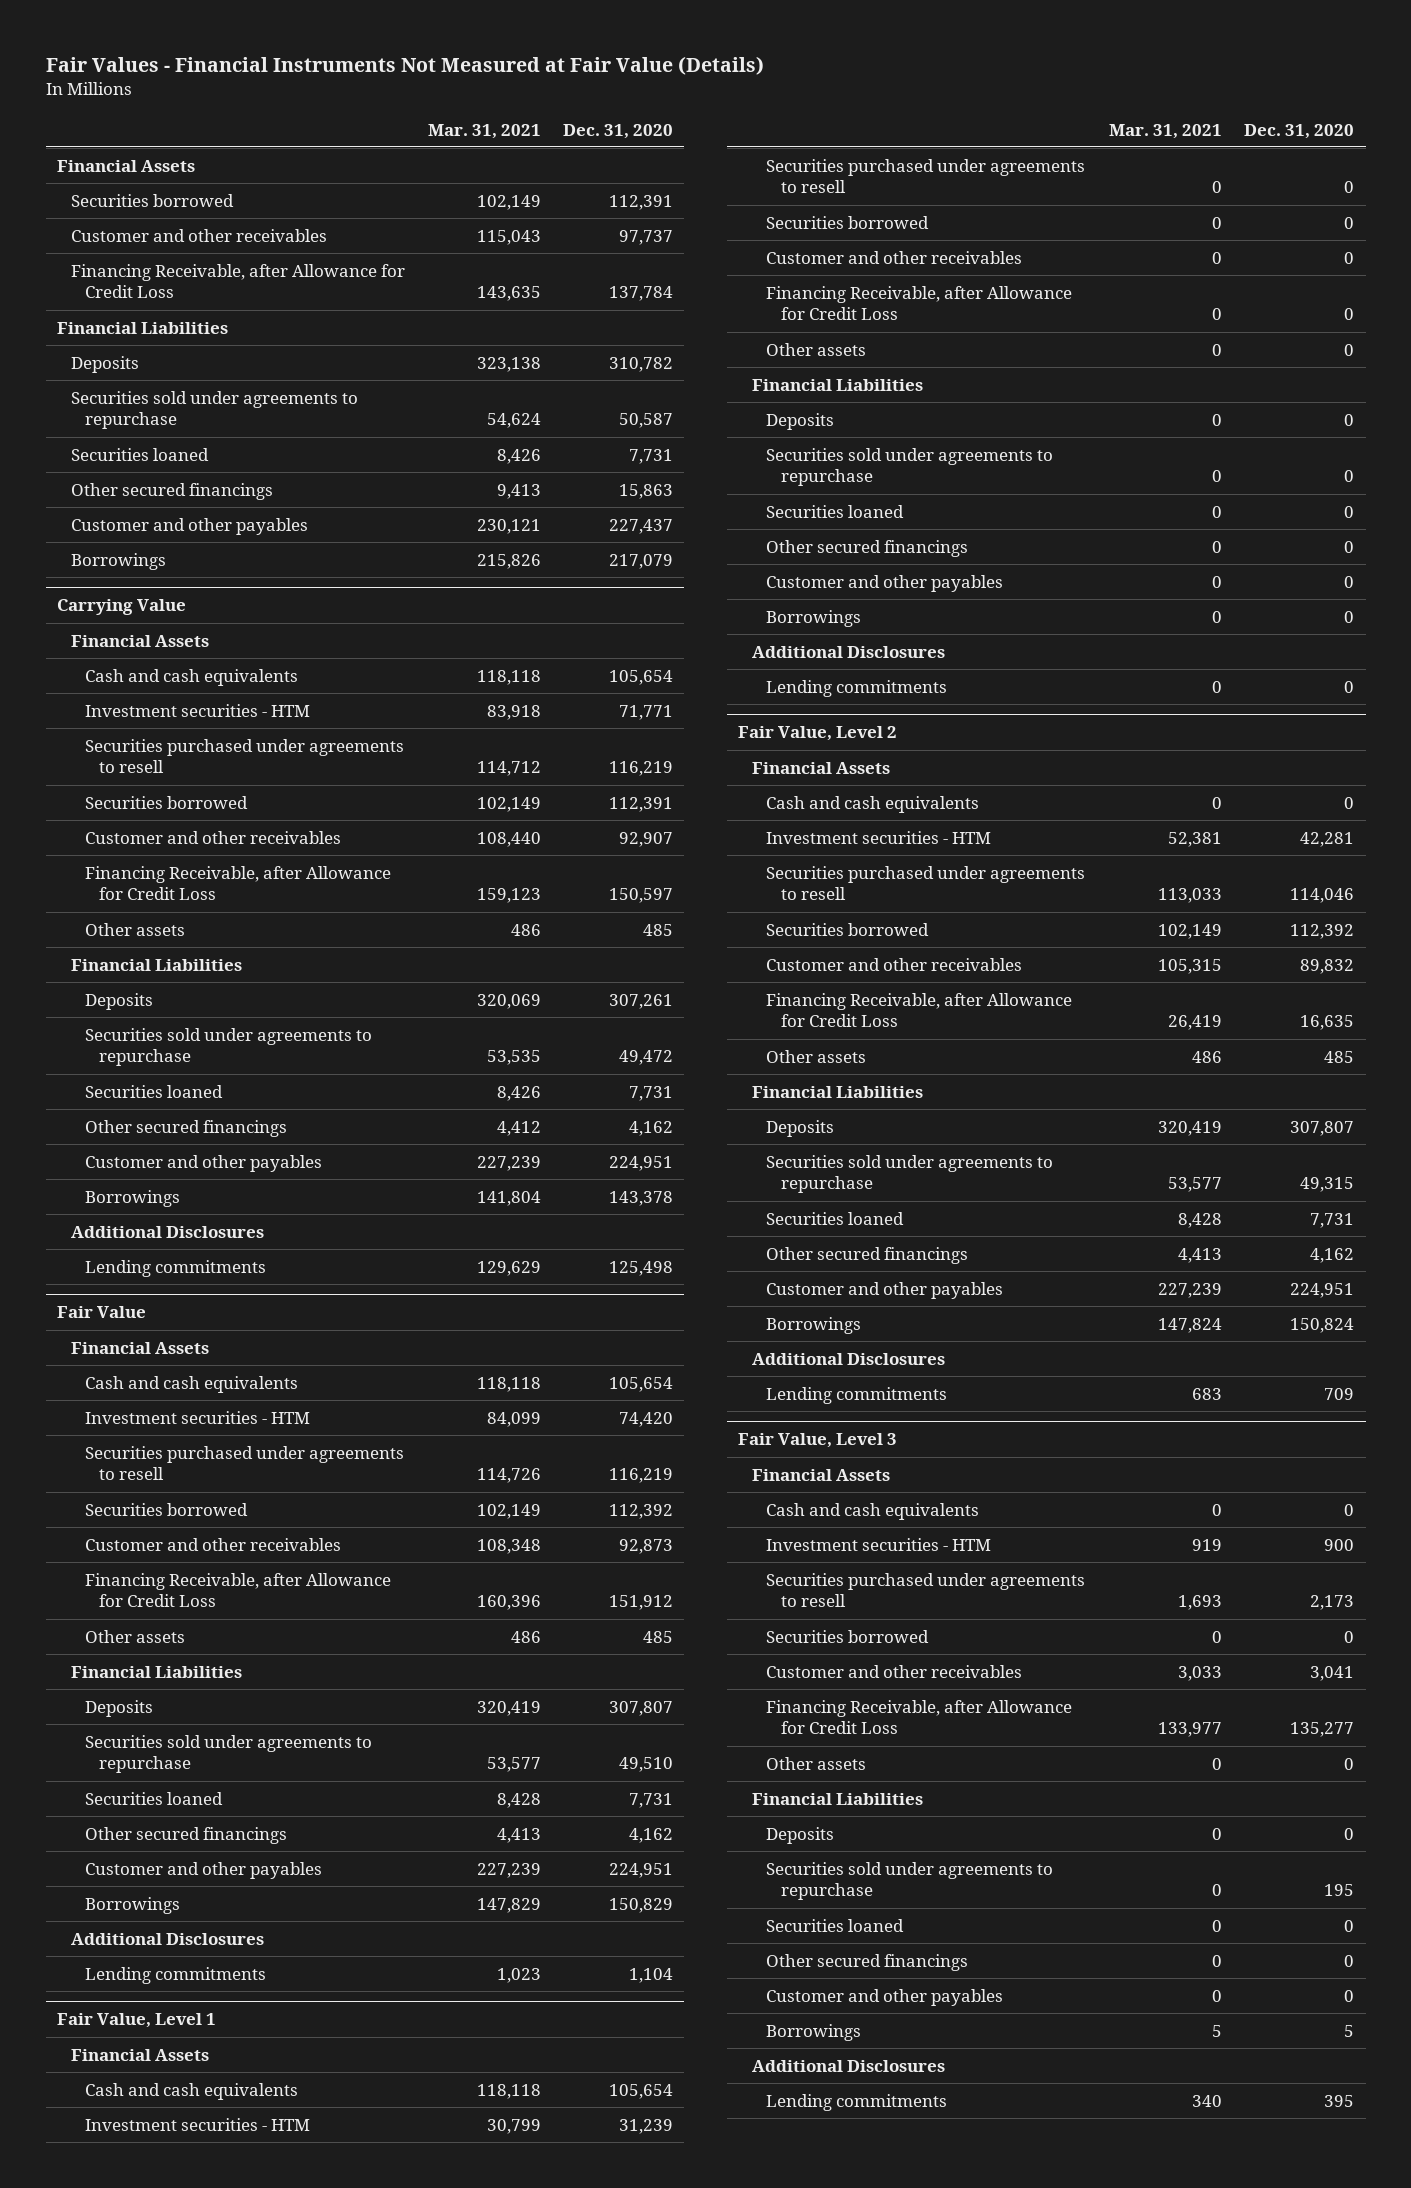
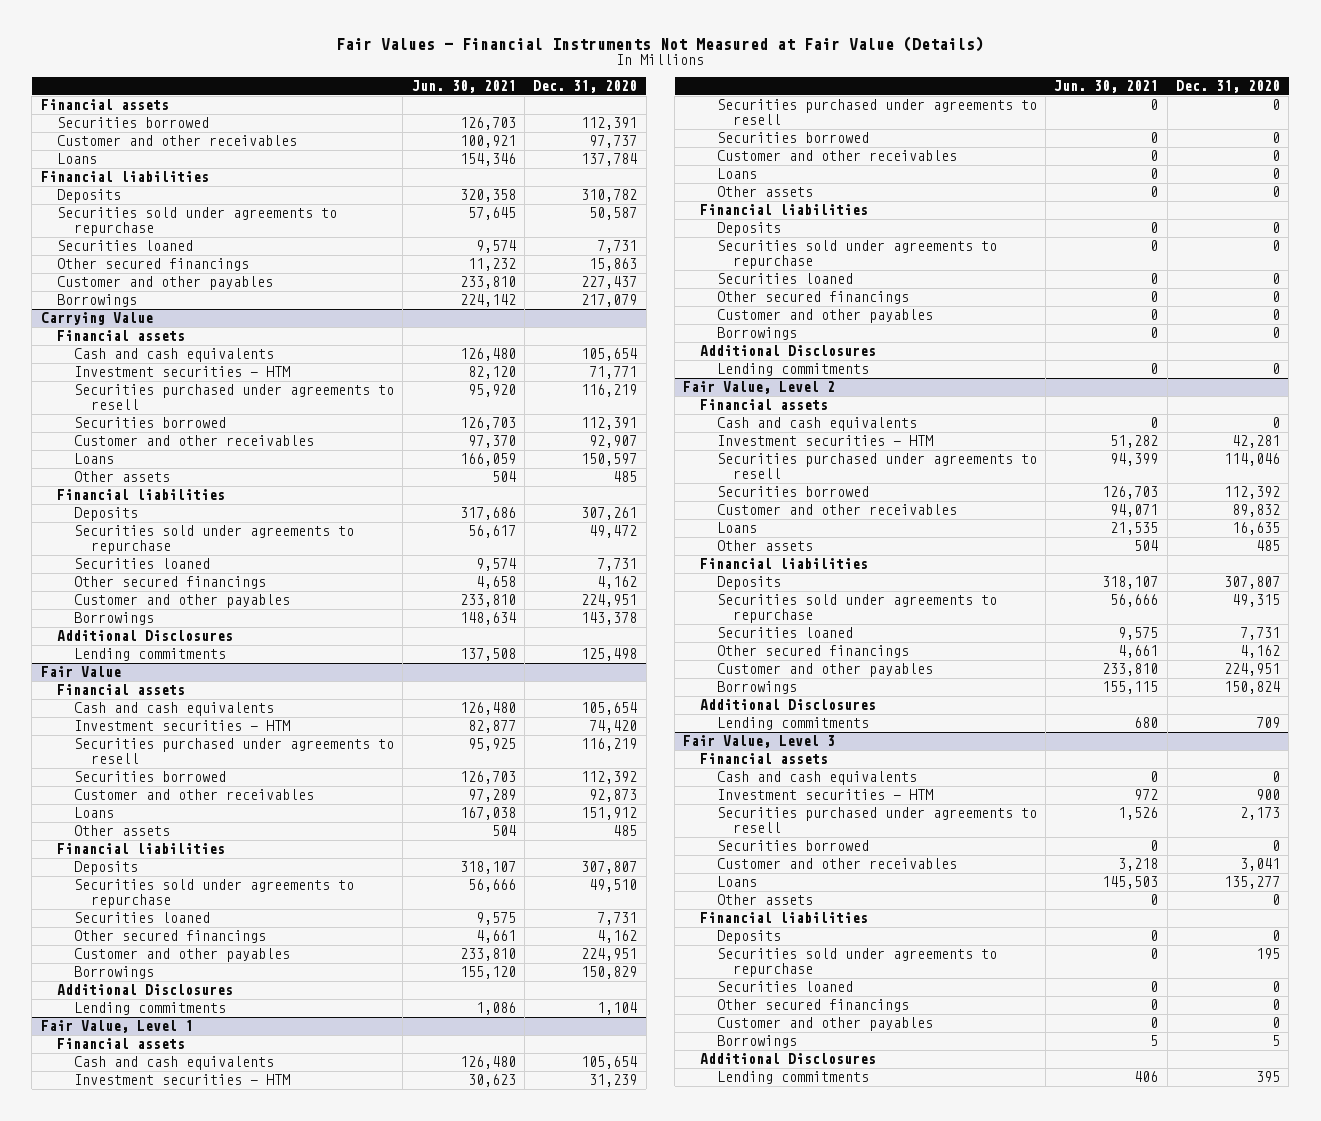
[427,123,541,139] Mar. 31, 2021 -> none
none -> [411,79,516,93] Jun. 30, 2021
[56,159,195,172] Financial Assets -> [40,99,169,111] Financial assets
[71,263,406,299] Financing Receivable, after Allowance for Credit Loss -> [57,153,98,165] Loans
[56,321,228,334] Financial Liabilities -> [40,171,209,183] Financial liabilities
[71,634,210,647] Financial Assets -> [57,330,186,342] Financial assets
[85,865,392,901] Financing Receivable, after Allowance for Credit Loss -> [73,453,114,465] Loans
[71,958,243,971] Financial Liabilities -> [57,489,226,501] Financial liabilities
[71,1341,210,1354] Financial Assets -> [57,684,186,696] Financial assets
[85,1572,392,1608] Financing Receivable, after Allowance for Credit Loss -> [73,807,114,819] Loans
[71,1665,243,1678] Financial Liabilities -> [57,843,226,855] Financial liabilities
[71,2048,210,2061] Financial Assets -> [57,1038,186,1050] Financial assets
[766,285,1073,321] Financing Receivable, after Allowance for Credit Loss -> [716,168,757,180] Loans
[752,378,924,391] Financial Liabilities -> [700,204,869,216] Financial liabilities
[752,761,891,774] Financial Assets -> [700,399,829,411] Financial assets
[766,992,1073,1028] Financing Receivable, after Allowance for Credit Loss -> [716,522,757,534] Loans
[752,1085,924,1098] Financial Liabilities -> [700,558,869,570] Financial liabilities
[752,1468,891,1481] Financial Assets -> [700,753,829,765] Financial assets
[766,1699,1073,1735] Financing Receivable, after Allowance for Credit Loss -> [716,876,757,888] Loans
[752,1792,924,1805] Financial Liabilities -> [700,912,869,924] Financial liabilities

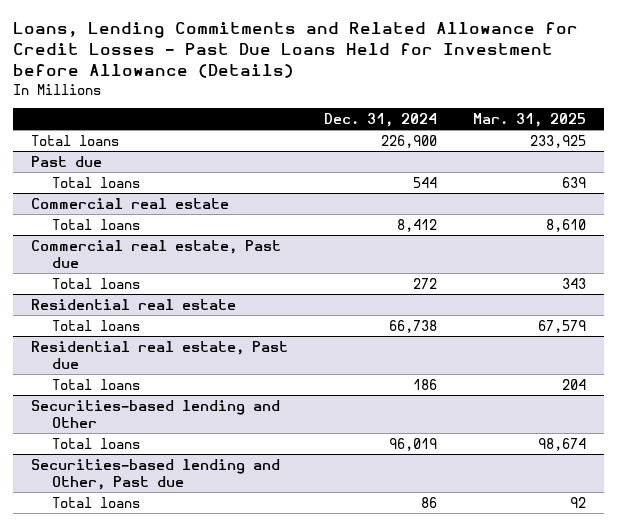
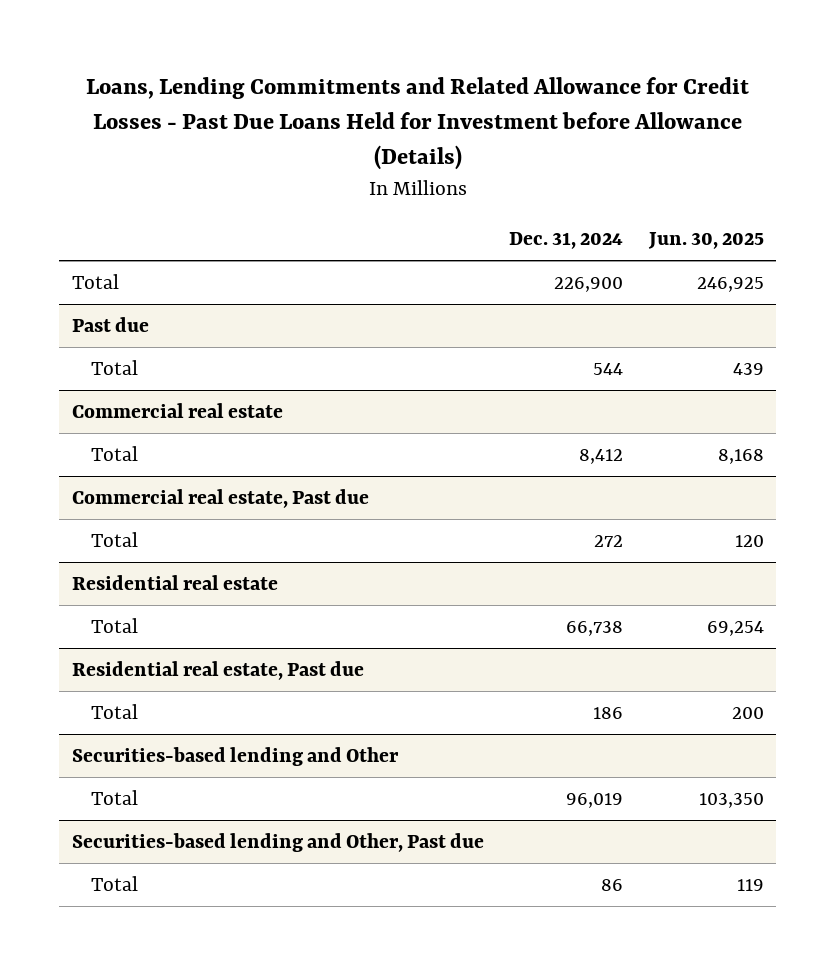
[473,112,587,127] Mar. 31, 2025 -> none
none -> [647,232,764,250] Jun. 30, 2025
[30,134,119,146] Total loans -> [71,273,119,289] Total
[51,176,140,188] Total loans -> [91,359,139,375] Total
[51,218,140,230] Total loans -> [91,445,139,461] Total
[51,277,140,289] Total loans -> [91,531,139,547] Total
[51,319,140,331] Total loans -> [91,617,139,633] Total
[51,378,140,390] Total loans -> [91,703,139,719] Total
[51,437,140,449] Total loans -> [91,789,139,805] Total
[51,496,140,508] Total loans -> [91,875,139,891] Total

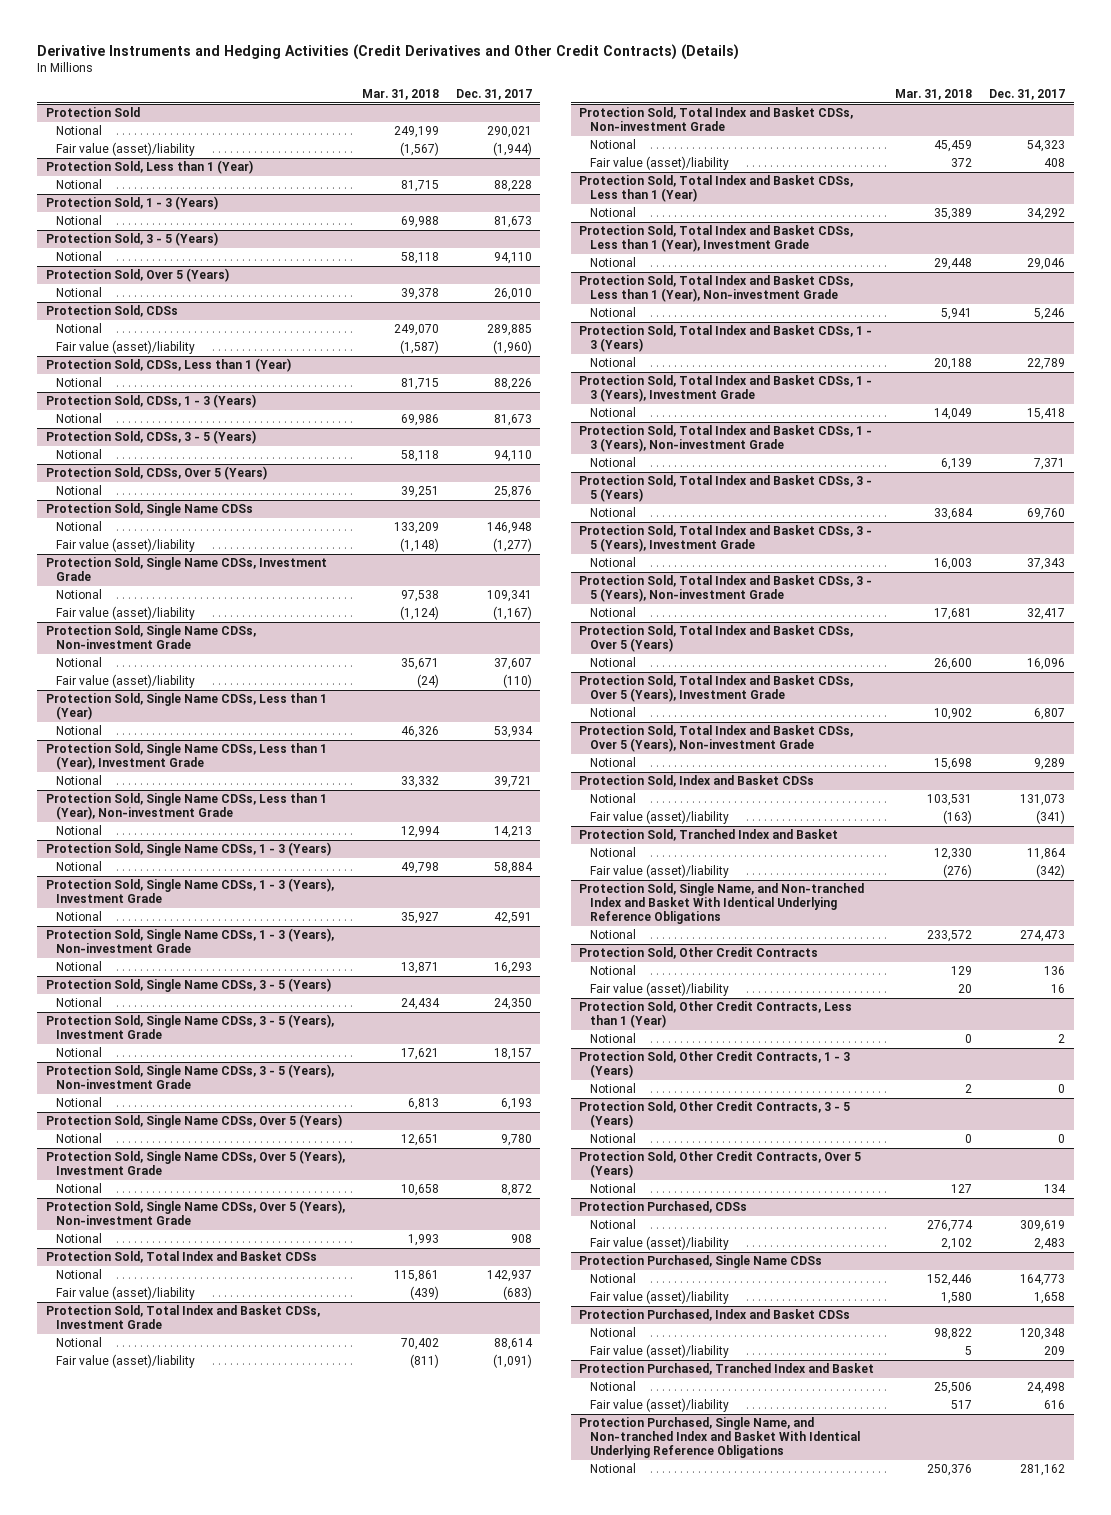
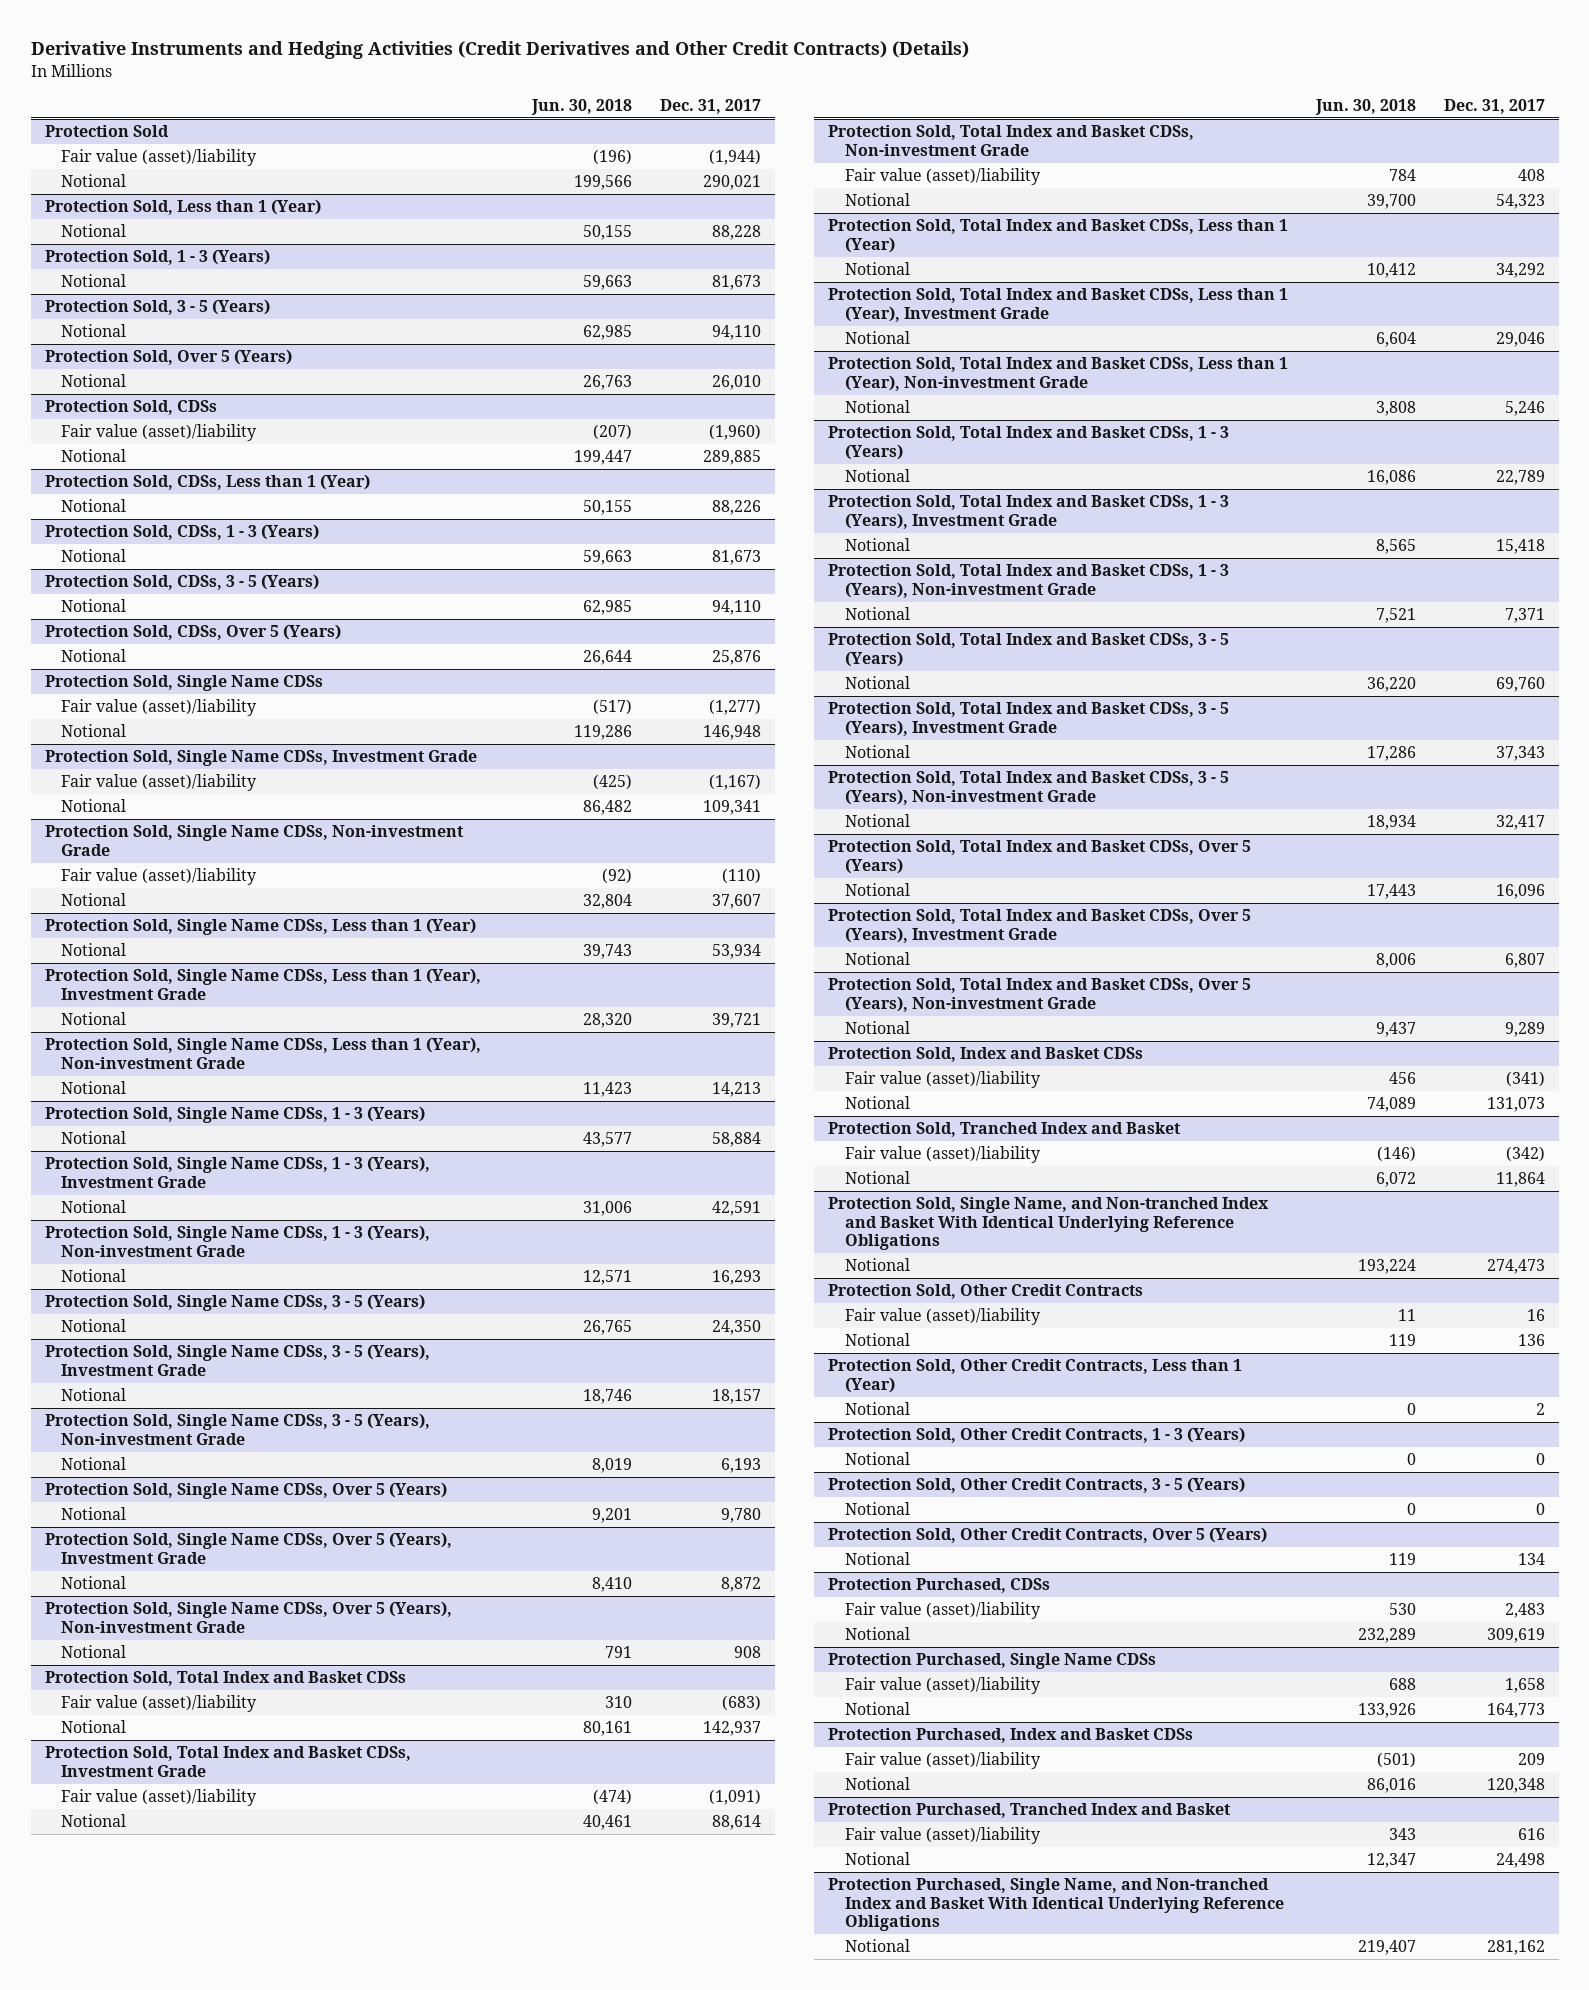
[361,88,439,100] Mar. 31, 2018 -> none
none -> [531,98,633,115] Jun. 30, 2018
[56,125,103,136] Notional -> [61,174,127,188] Notional
[56,323,103,334] Notional -> [61,449,127,463] Notional
[56,521,103,532] Notional -> [61,724,127,738] Notional
[56,589,103,600] Notional -> [61,799,127,813] Notional
[56,657,103,668] Notional -> [61,893,127,907] Notional
[56,1269,103,1280] Notional -> [61,1720,127,1734] Notional
[56,1337,103,1348] Notional -> [61,1814,127,1828] Notional
[589,139,636,150] Notional -> [844,193,910,207] Notional
[589,793,636,804] Notional -> [844,1096,910,1110] Notional
[589,847,636,858] Notional -> [844,1171,910,1185] Notional
[589,965,636,976] Notional -> [844,1333,910,1347] Notional
[589,1219,636,1230] Notional -> [844,1627,910,1641] Notional
[589,1273,636,1284] Notional -> [844,1702,910,1716] Notional
[589,1327,636,1338] Notional -> [844,1777,910,1791] Notional
[589,1381,636,1392] Notional -> [844,1852,910,1866] Notional

